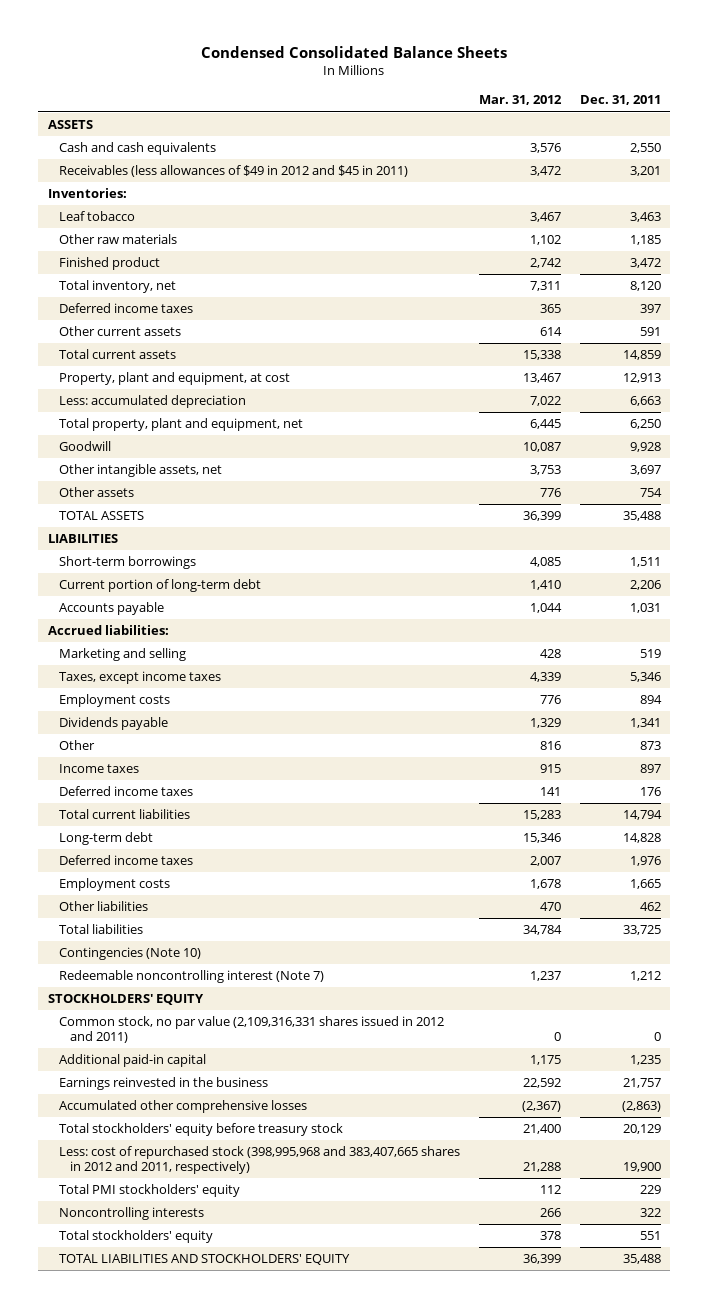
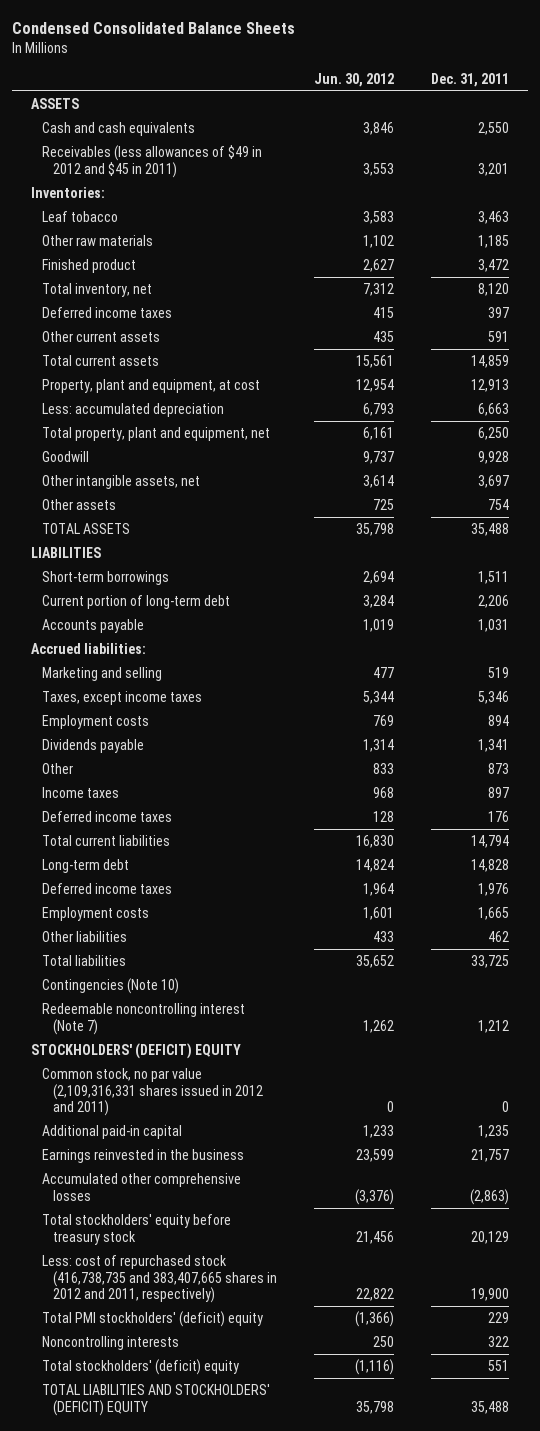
[478,95,562,106] Mar. 31, 2012 -> none
none -> [313,73,394,88] Jun. 30, 2012
[47,994,204,1006] STOCKHOLDERS' EQUITY -> [30,1042,241,1059] STOCKHOLDERS' (DEFICIT) EQUITY
[58,1146,460,1175] Less: cost of repurchased stock (398,995,968 and 383,407,665 shares in 2012 and 2011, respectively) -> [41,1254,277,1304] Less: cost of repurchased stock (416,738,735 and 383,407,665 shares in 2012 and 2011, respectively)
[58,1184,240,1198] Total PMI stockholders' equity -> [41,1310,263,1327] Total PMI stockholders' (deficit) equity
[58,1230,213,1244] Total stockholders' equity -> [41,1358,239,1375] Total stockholders' (deficit) equity
[58,1254,350,1266] TOTAL LIABILITIES AND STOCKHOLDERS' EQUITY -> [41,1383,270,1416] TOTAL LIABILITIES AND STOCKHOLDERS' (DEFICIT) EQUITY

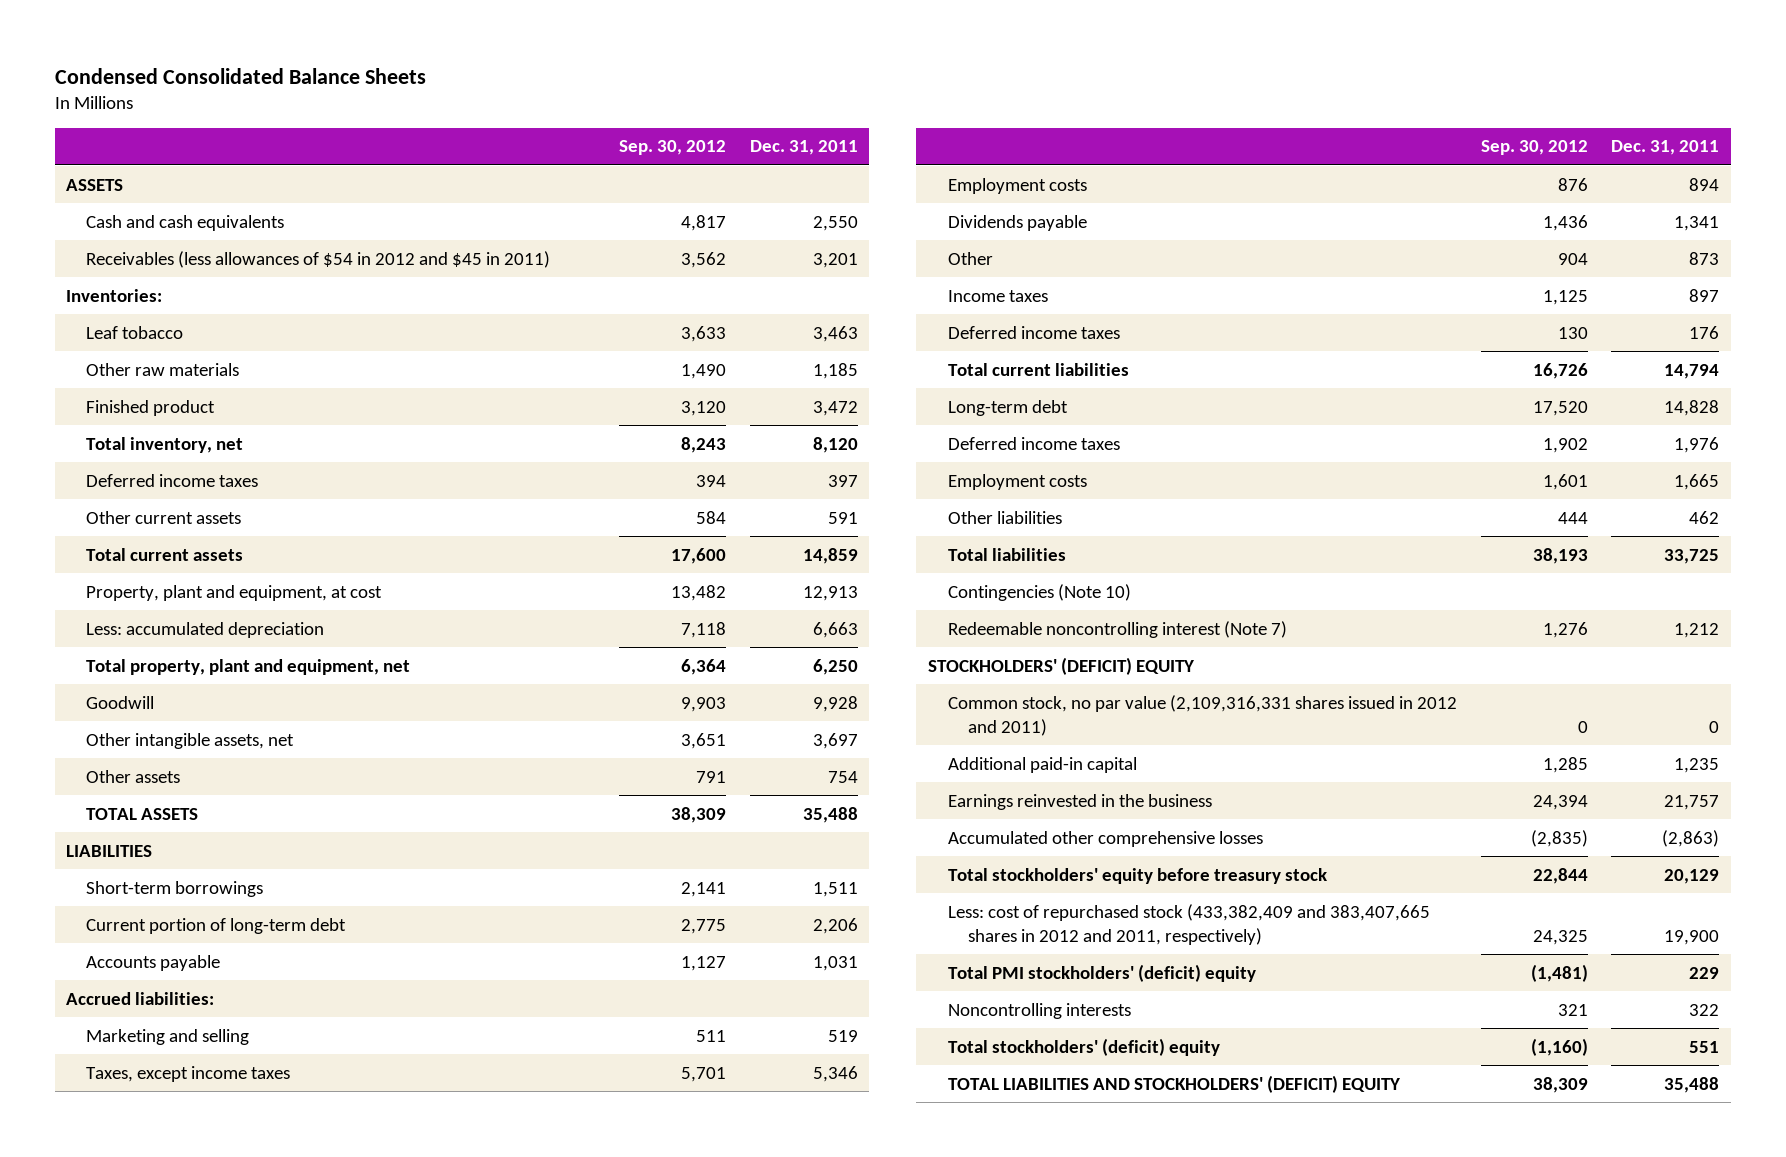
[313,73,394,88] Jun. 30, 2012 -> none
none -> [618,140,726,156] Sep. 30, 2012
[41,144,262,178] Receivables (less allowances of $49 in 2012 and $45 in 2011) -> [86,250,551,268] Receivables (less allowances of $54 in 2012 and $45 in 2011)
[41,1254,277,1304] Less: cost of repurchased stock (416,738,735 and 383,407,665 shares in 2012 and 2011, respectively) -> [948,903,1431,945] Less: cost of repurchased stock (433,382,409 and 383,407,665 shares in 2012 and 2011, respectively)

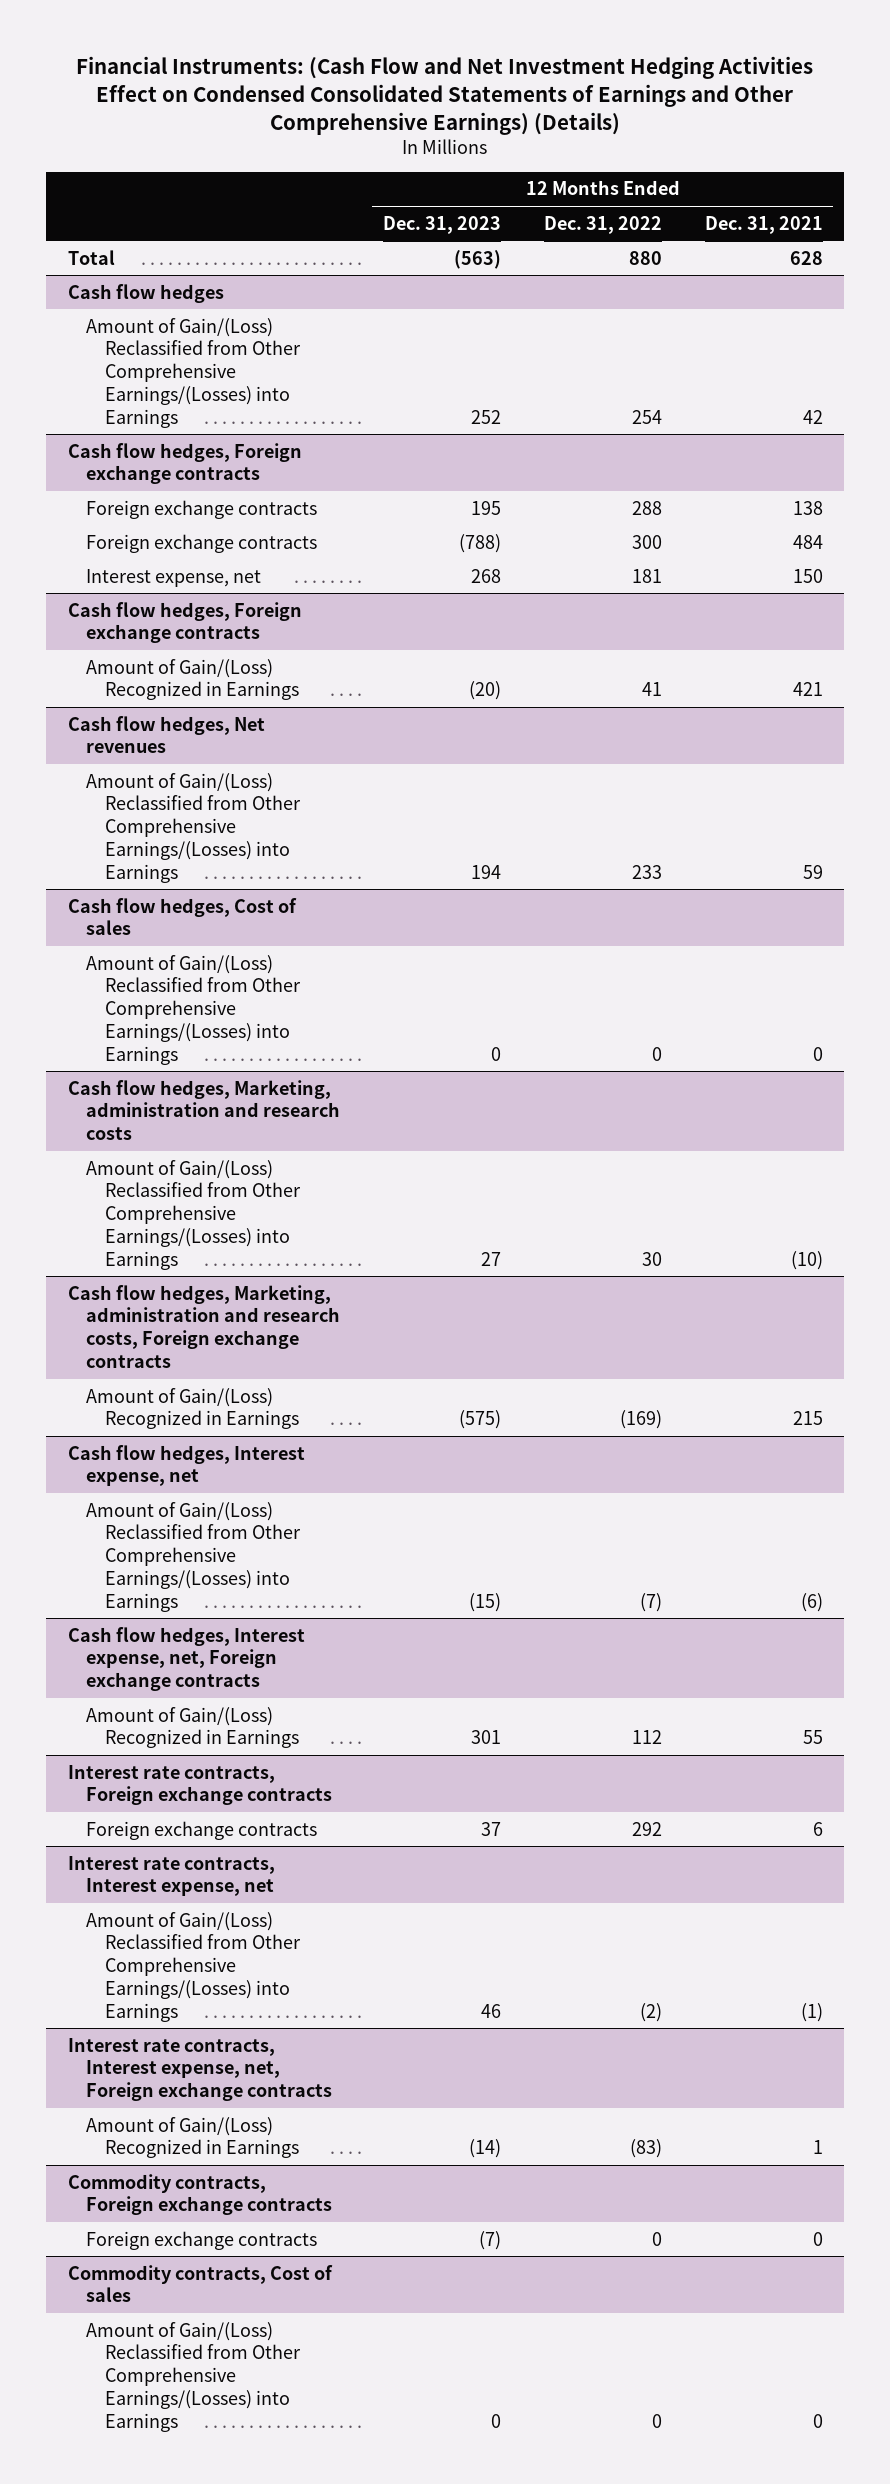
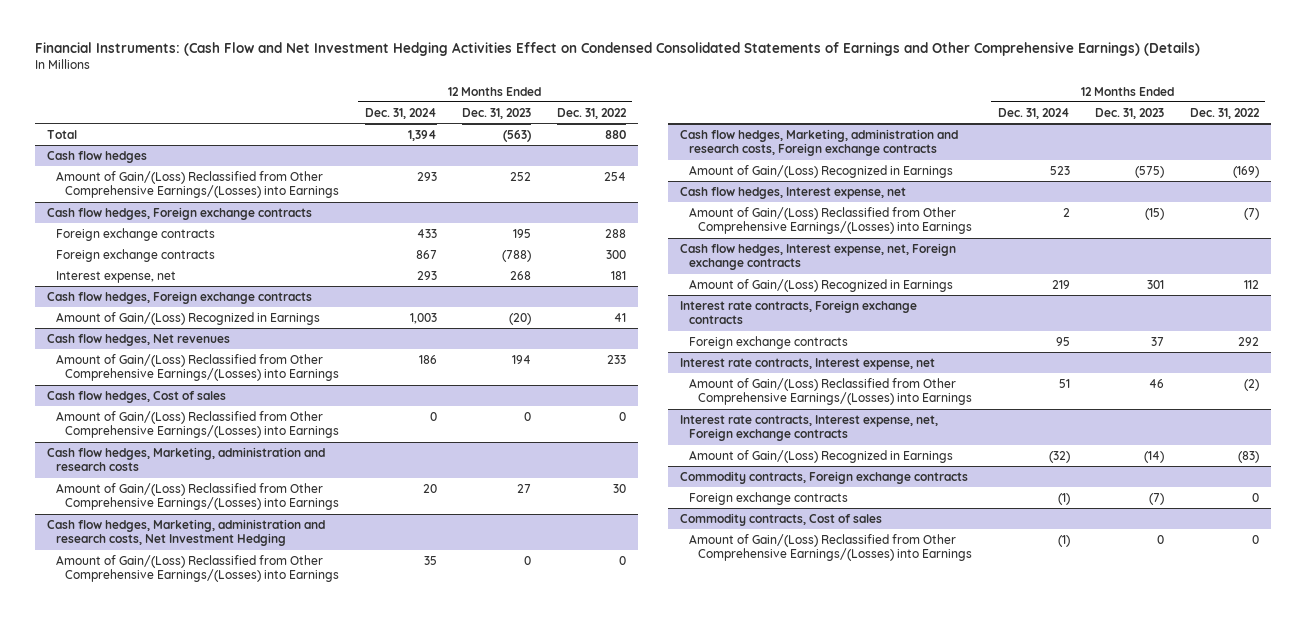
[704,215,823,234] Dec. 31, 2021 -> none
none -> [364,107,437,119] Dec. 31, 2024
none -> [47,518,326,547] Cash flow hedges, Marketing, administration and research costs, Net Investment Hedging
none -> [56,554,340,583] Amount of Gain/(Loss) Reclassified from Other Comprehensive Earnings/(Losses) into Earnings

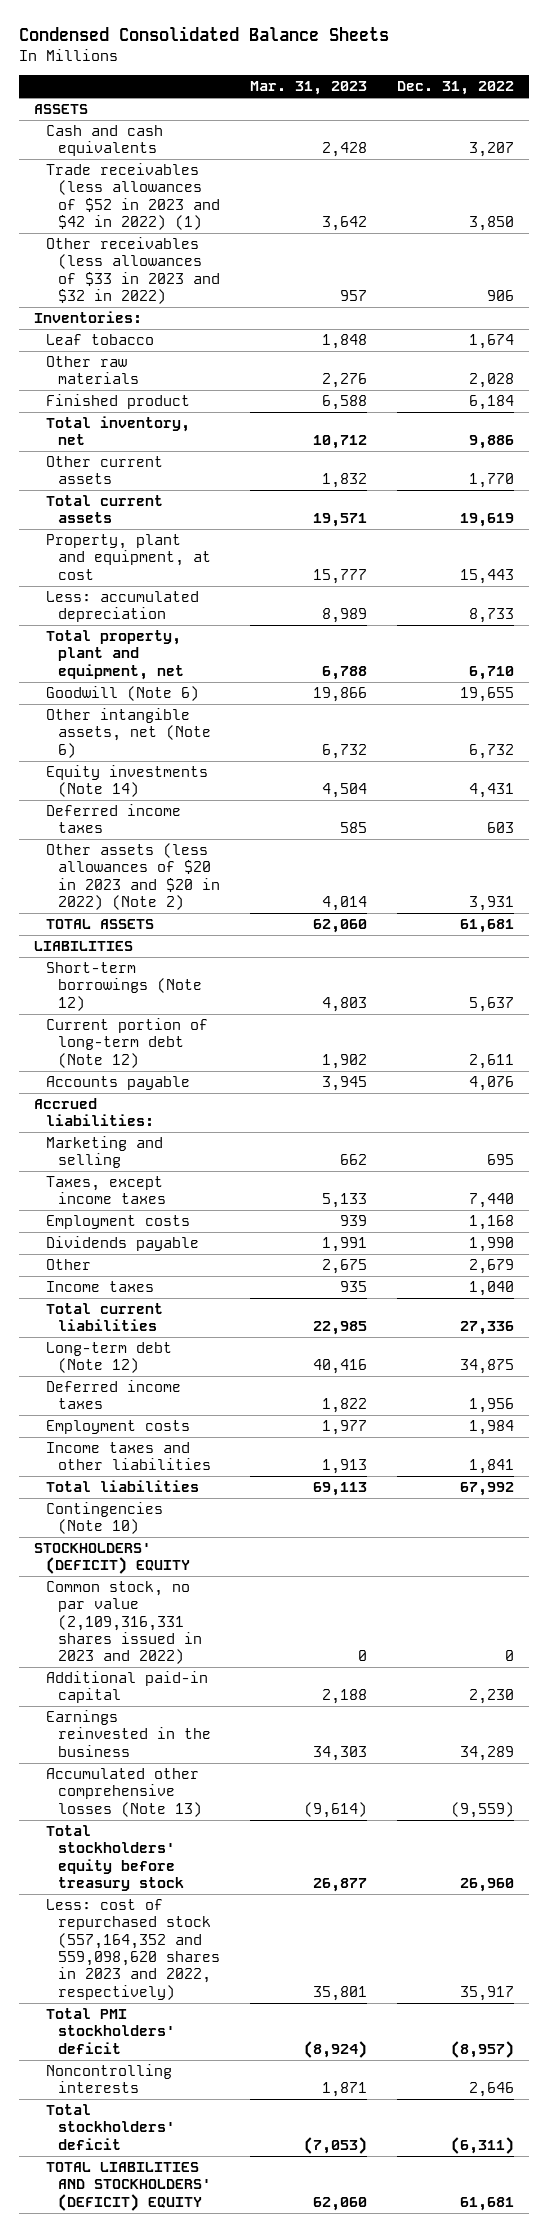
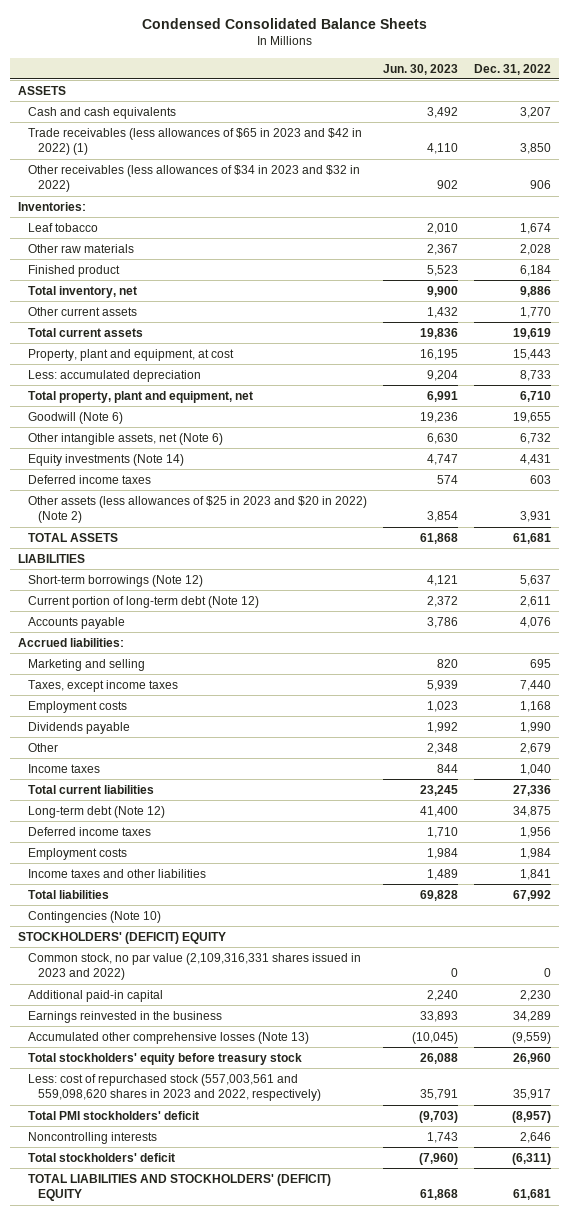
[249,81,367,96] Mar. 31, 2023 -> none
none -> [382,63,458,75] Jun. 30, 2023
[45,162,220,230] Trade receivables (less allowances of $52 in 2023 and $42 in 2022) (1) -> [28,127,363,156] Trade receivables (less allowances of $65 in 2023 and $42 in 2022) (1)
[45,236,220,304] Other receivables (less allowances of $33 in 2023 and $32 in 2022) -> [28,164,361,193] Other receivables (less allowances of $34 in 2023 and $32 in 2022)
[45,842,220,910] Other assets (less allowances of $20 in 2023 and $20 in 2022) (Note 2) -> [28,495,368,524] Other assets (less allowances of $25 in 2023 and $20 in 2022) (Note 2)
[45,1898,220,2000] Less: cost of repurchased stock (557,164,352 and 559,098,620 shares in 2023 and 2022, respectively) -> [28,1073,321,1102] Less: cost of repurchased stock (557,003,561 and 559,098,620 shares in 2023 and 2022, respectively)

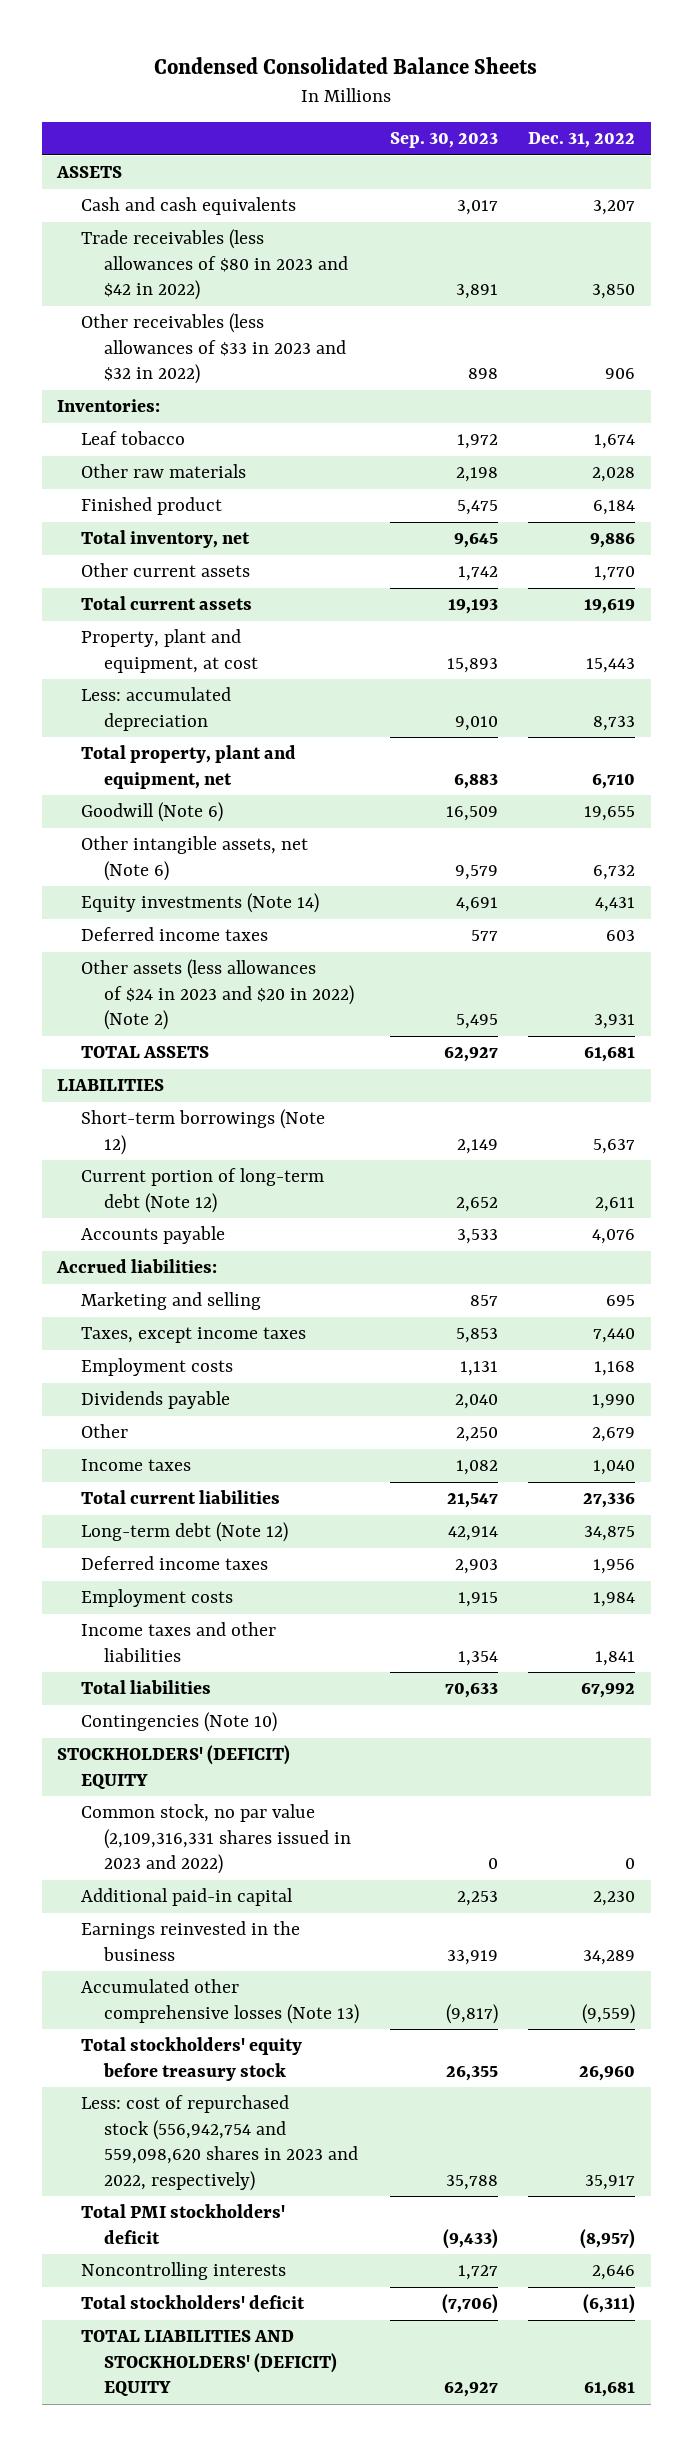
[382,63,458,75] Jun. 30, 2023 -> none
none -> [389,132,498,149] Sep. 30, 2023
[28,127,363,156] Trade receivables (less allowances of $65 in 2023 and $42 in 2022) (1) -> [80,229,349,301] Trade receivables (less allowances of $80 in 2023 and $42 in 2022)
[28,164,361,193] Other receivables (less allowances of $34 in 2023 and $32 in 2022) -> [80,313,347,385] Other receivables (less allowances of $33 in 2023 and $32 in 2022)
[28,495,368,524] Other assets (less allowances of $25 in 2023 and $20 in 2022) (Note 2) -> [80,959,355,1031] Other assets (less allowances of $24 in 2023 and $20 in 2022) (Note 2)
[28,1073,321,1102] Less: cost of repurchased stock (557,003,561 and 559,098,620 shares in 2023 and 2022, respectively) -> [80,2095,359,2191] Less: cost of repurchased stock (556,942,754 and 559,098,620 shares in 2023 and 2022, respectively)

